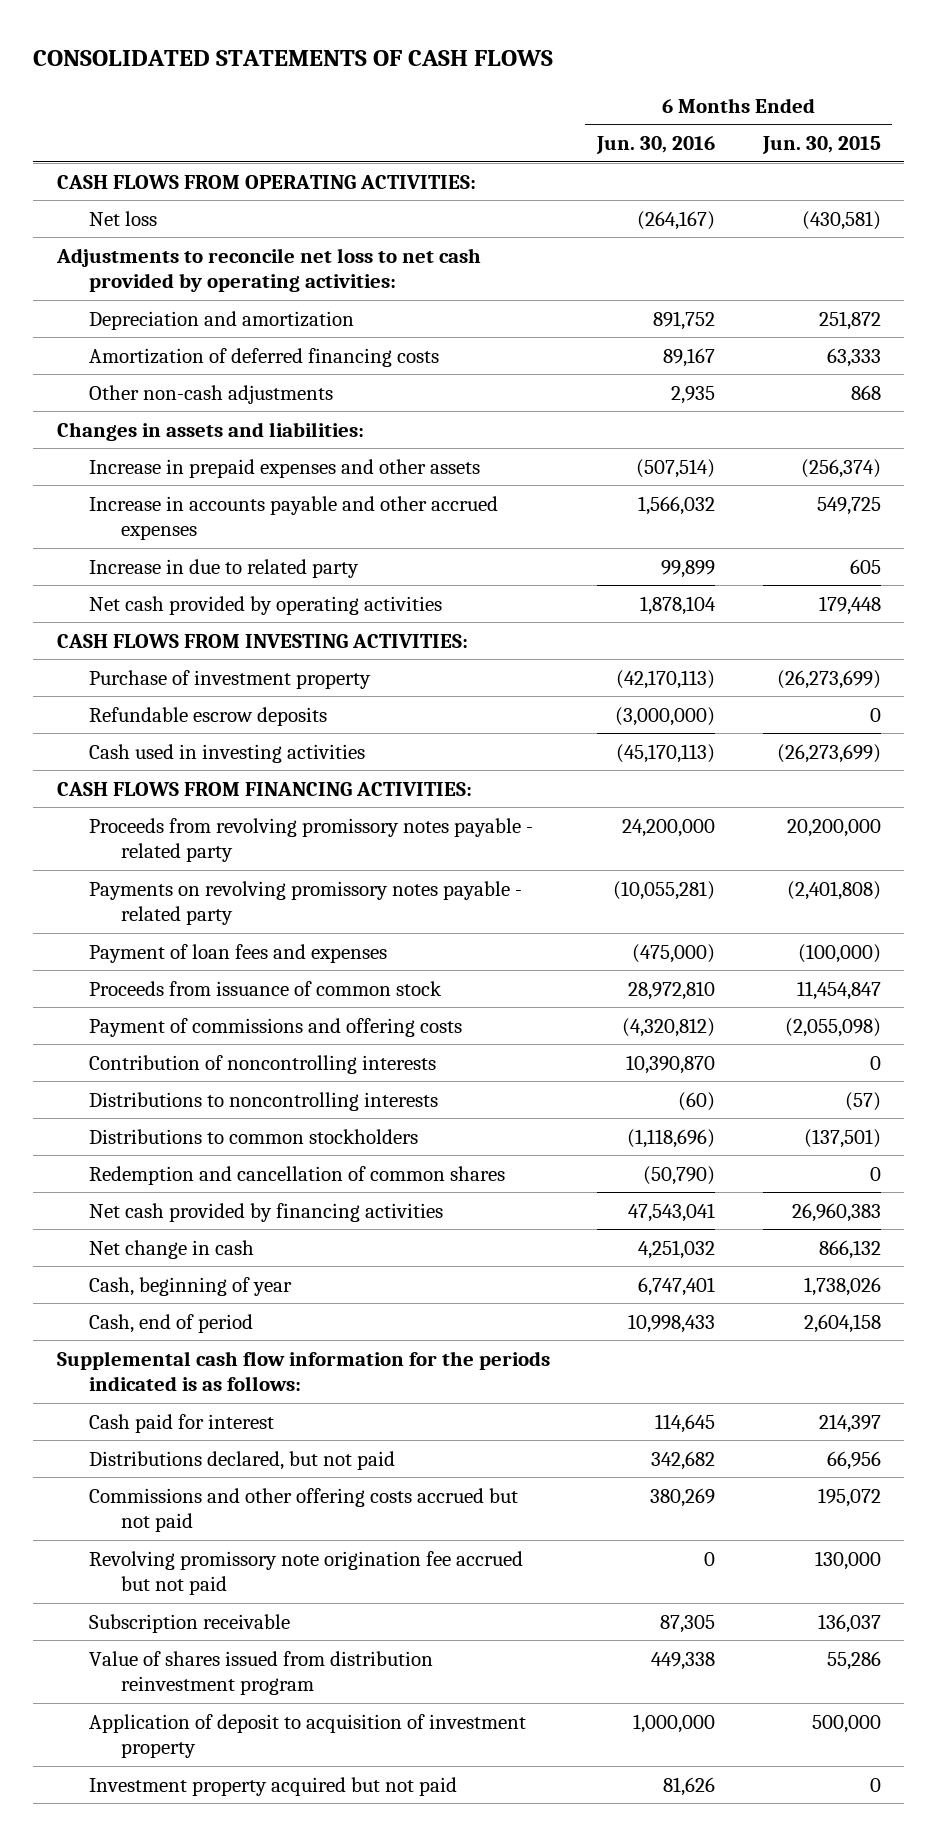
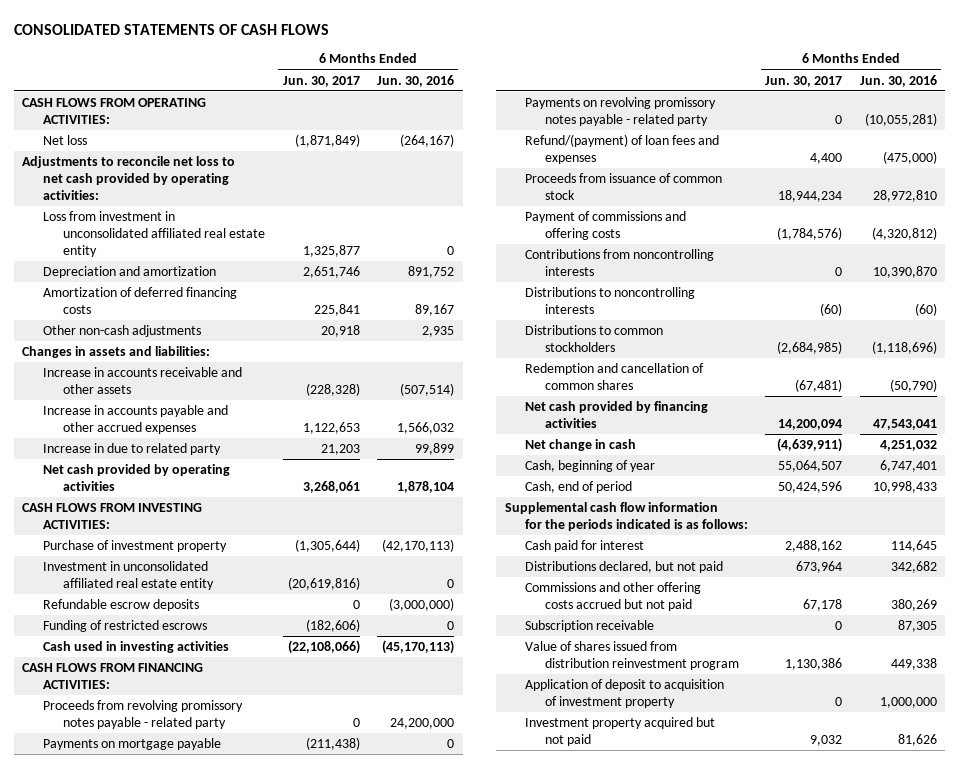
[761,136,881,155] Jun. 30, 2015 -> none
none -> [282,75,360,87] Jun. 30, 2017
none -> [42,211,265,257] Loss from investment in unconsolidated affiliated real estate entity
[88,458,480,478] Increase in prepaid expenses and other assets -> [42,367,242,394] Increase in accounts receivable and other assets
none -> [42,561,214,590] Investment in unconsolidated affiliated real estate entity
none -> [42,620,207,633] Funding of restricted escrows
none -> [42,738,221,751] Payments on mortgage payable
[88,943,387,963] Payment of loan fees and expenses -> [525,134,720,164] Refund/(payment) of loan fees and expenses
[88,1054,436,1074] Contribution of noncontrolling interests -> [525,249,715,276] Contributions from noncontrolling interests
[88,1550,523,1596] Revolving promissory note origination fee accrued but not paid -> none

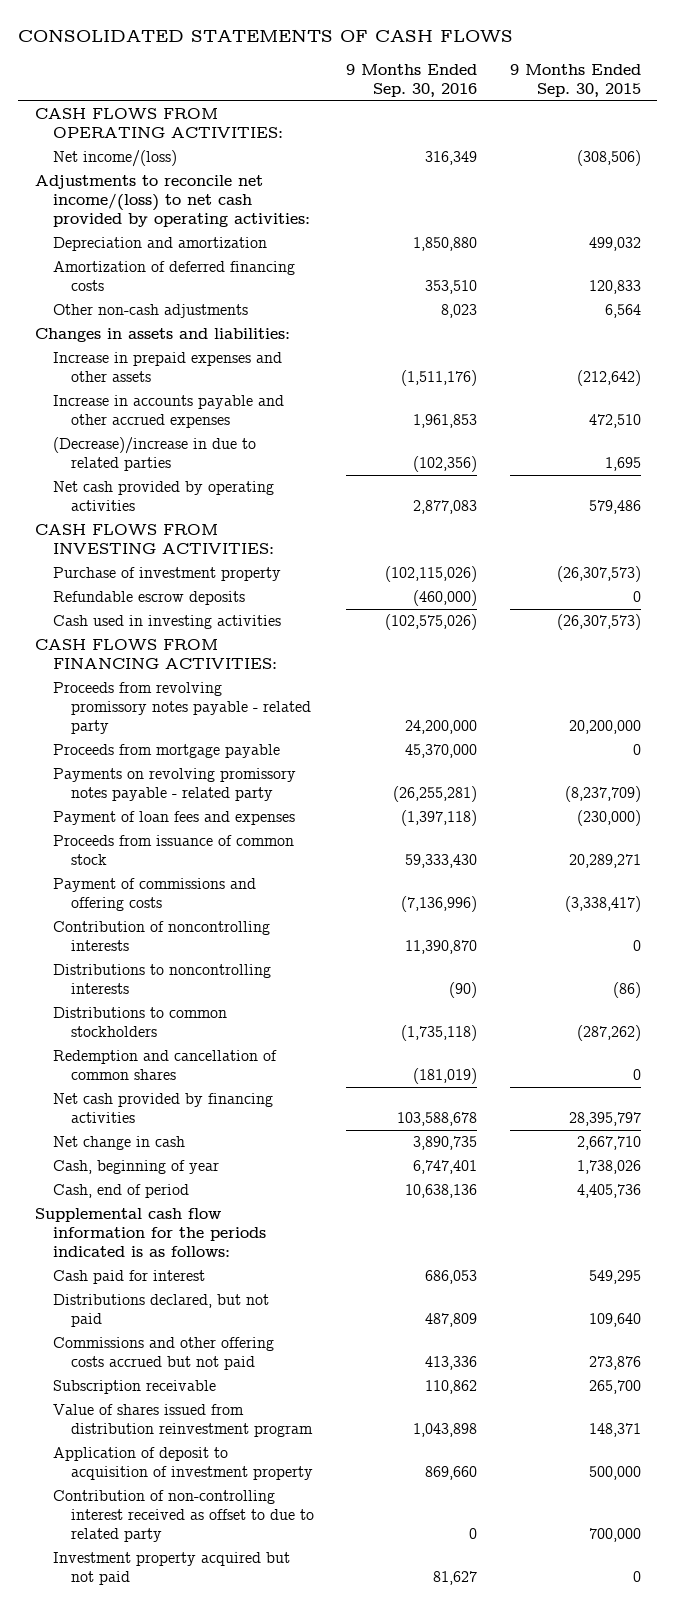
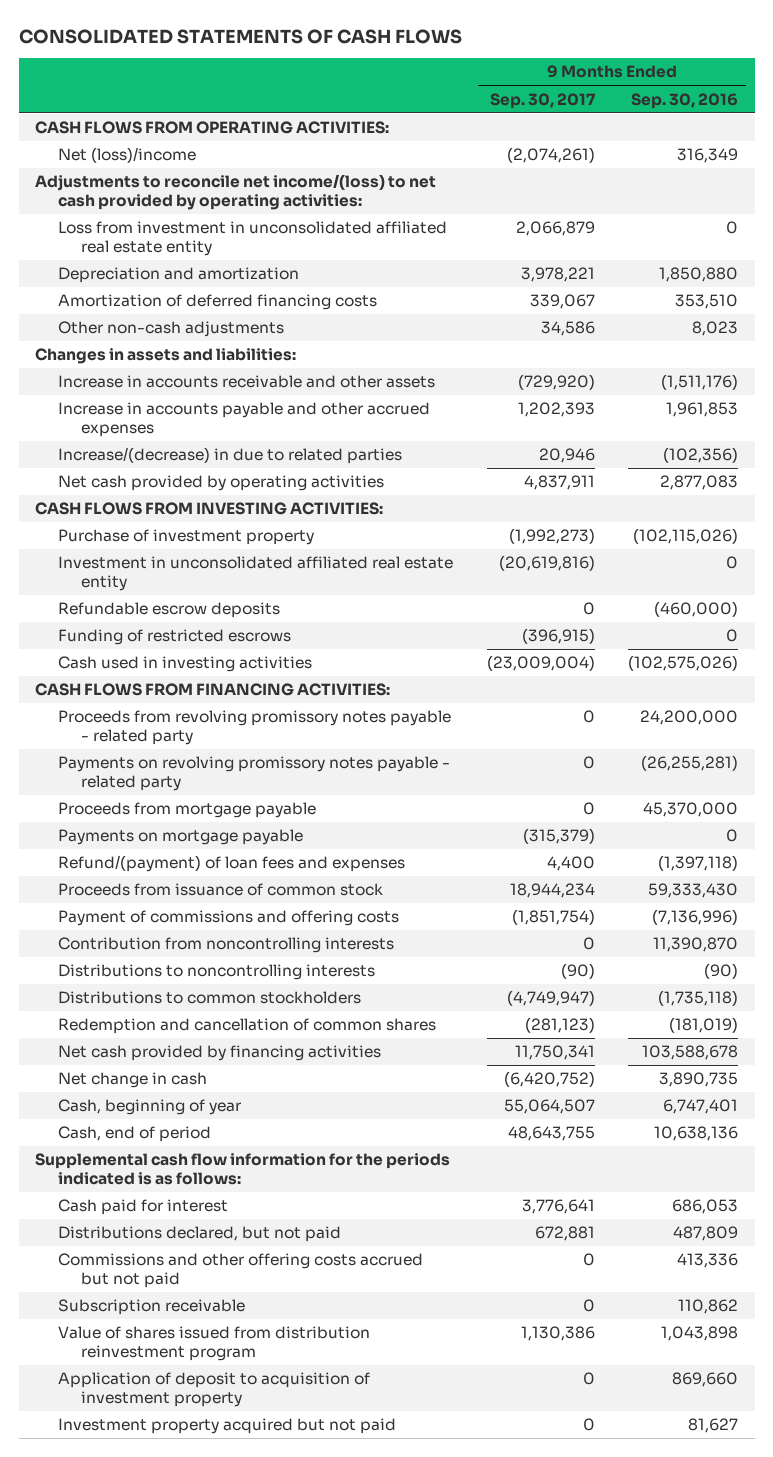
[509,63,641,97] 9 Months Ended Sep. 30, 2015 -> none
none -> [489,92,596,109] Sep. 30, 2017
[52,150,177,168] Net income/(loss) -> [58,147,197,164] Net (loss)/income
none -> [58,221,448,257] Loss from investment in unconsolidated affiliated real estate entity
[52,352,282,383] Increase in prepaid expenses and other assets -> [58,375,436,389] Increase in accounts receivable and other assets
[52,437,256,472] (Decrease)/increase in due to related parties -> [58,447,403,465] Increase/(decrease) in due to related parties
none -> [58,556,454,592] Investment in unconsolidated affiliated real estate entity
none -> [58,629,292,646] Funding of restricted escrows
[52,744,280,759] Proceeds from mortgage payable -> [58,802,317,819] Proceeds from mortgage payable
none -> [58,829,304,846] Payments on mortgage payable
[52,811,295,826] Payment of loan fees and expenses -> [58,855,406,873] Refund/(payment) of loan fees and expenses
[52,921,270,952] Contribution of noncontrolling interests -> [58,937,395,954] Contribution from noncontrolling interests
[52,1490,314,1543] Contribution of non-controlling interest received as offset to due to related party -> none

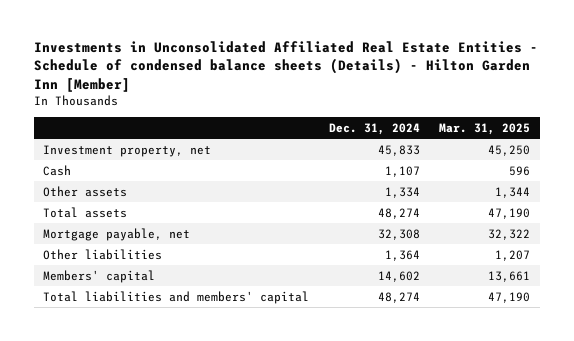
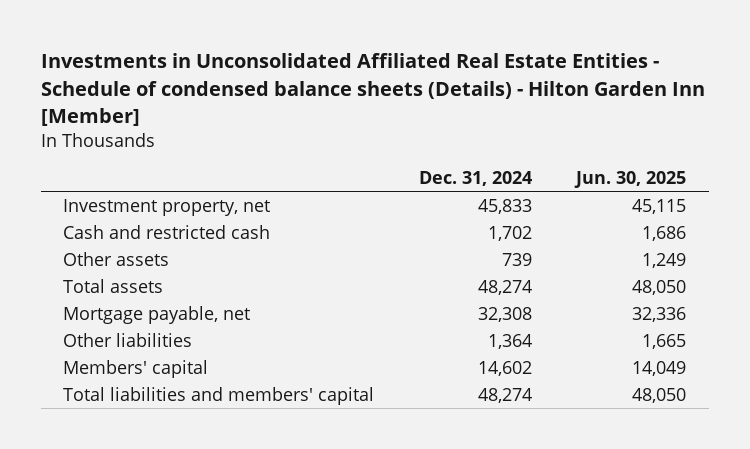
[439,122,531,135] Mar. 31, 2025 -> none
none -> [574,170,687,188] Jun. 30, 2025
[43,164,72,176] Cash -> [63,224,271,239] Cash and restricted cash
[384,165,420,177] 1,107 -> [487,225,532,241] 1,702
[384,186,420,198] 1,334 -> [501,252,532,266] 739

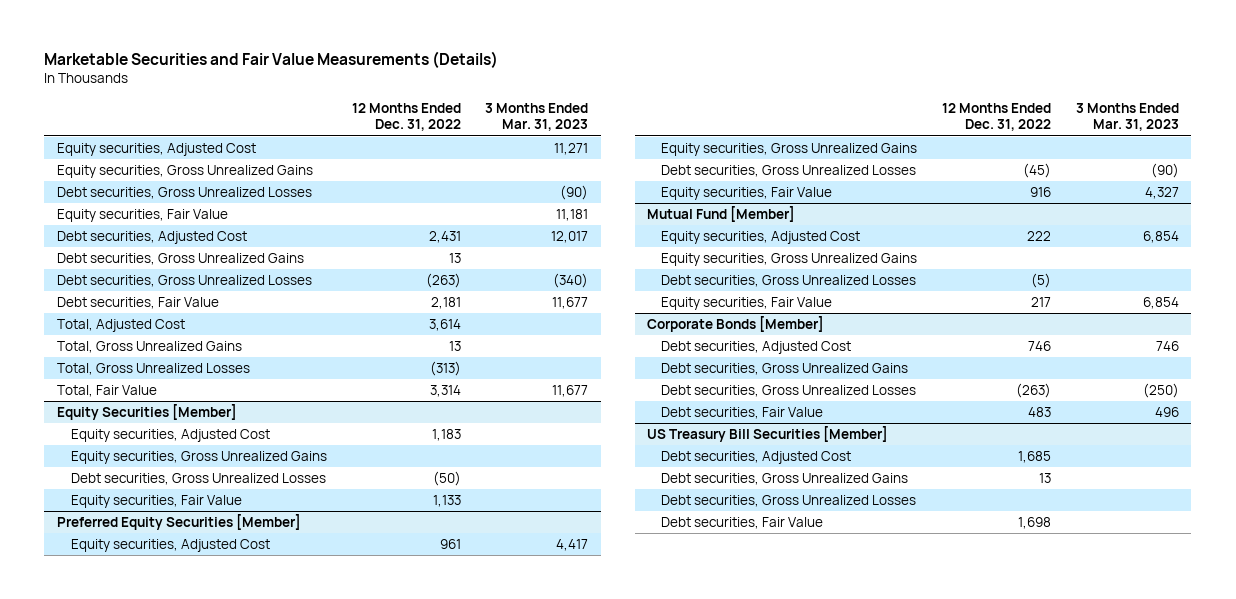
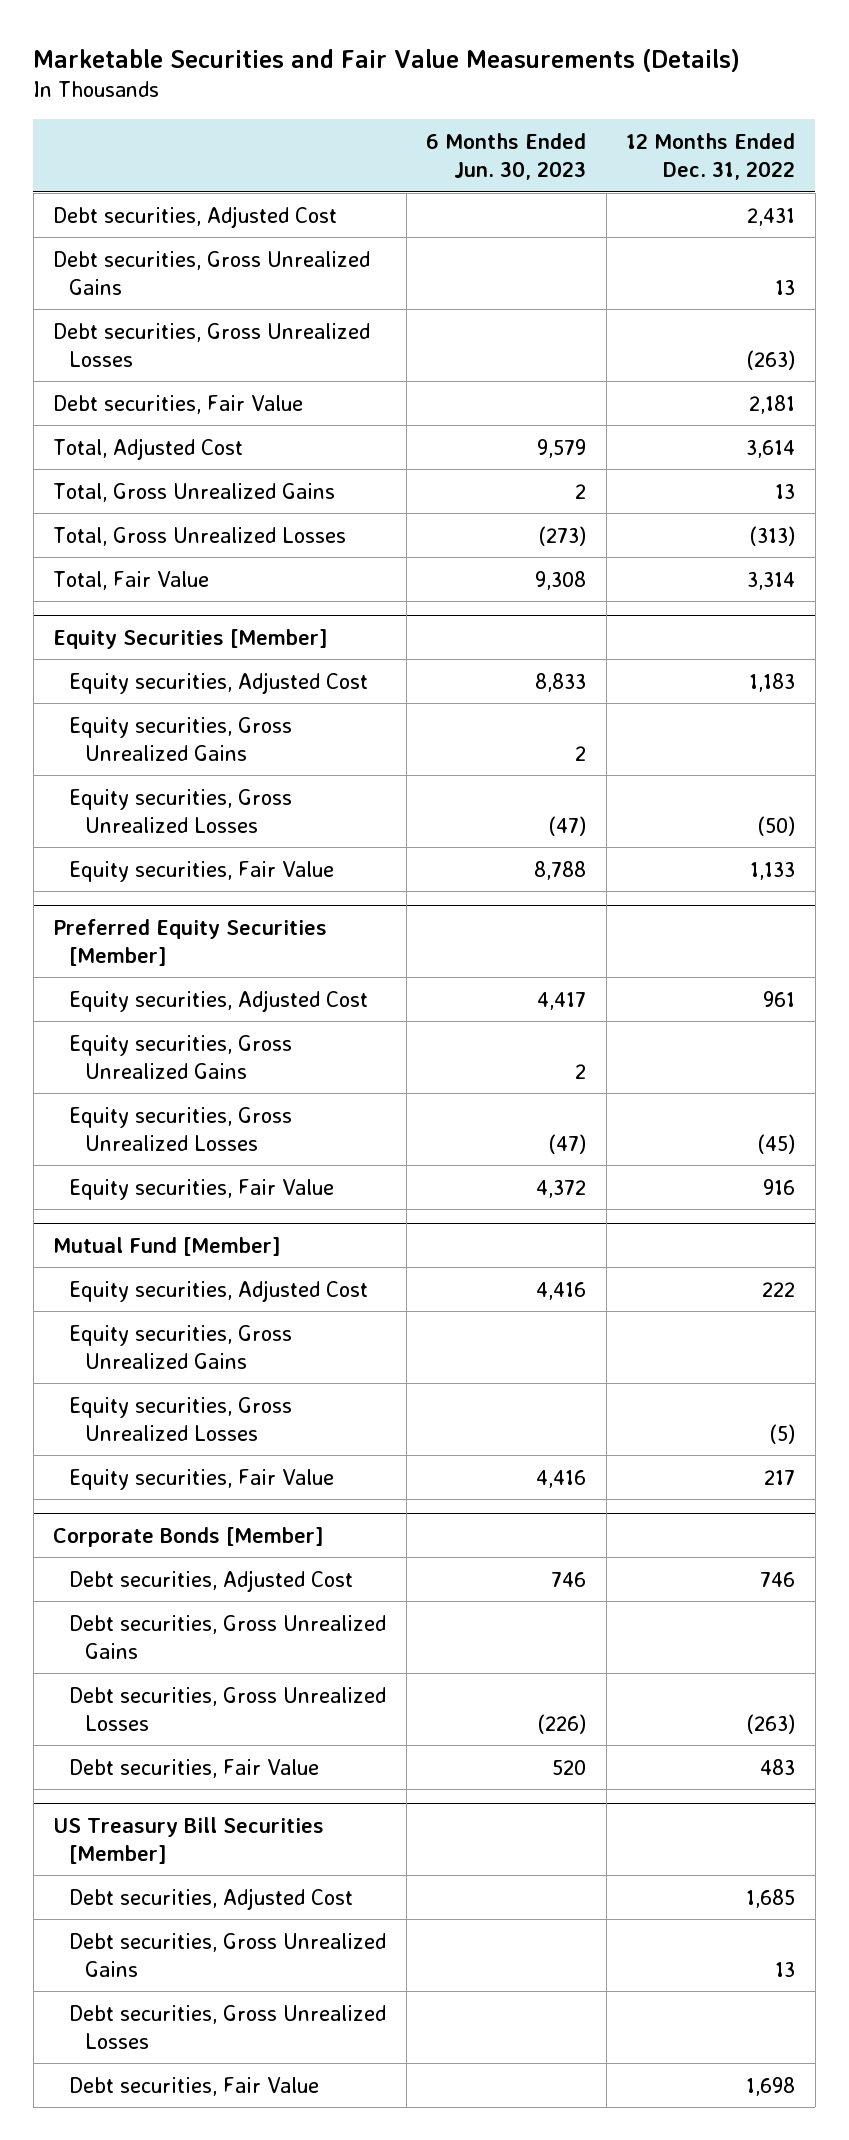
[485,103,589,132] 3 Months Ended Mar. 31, 2023 -> none
none -> [426,133,587,181] 6 Months Ended Jun. 30, 2023
[56,143,256,157] Equity securities, Adjusted Cost -> none
[56,165,313,179] Equity securities, Gross Unrealized Gains -> none
[56,187,312,200] Debt securities, Gross Unrealized Losses -> none
[56,209,228,223] Equity securities, Fair Value -> none
[70,473,326,486] Debt securities, Gross Unrealized Losses -> [69,788,293,833] Equity securities, Gross Unrealized Losses
[661,165,917,178] Debt securities, Gross Unrealized Losses -> [69,1106,293,1151] Equity securities, Gross Unrealized Losses
[661,275,917,288] Debt securities, Gross Unrealized Losses -> [69,1396,293,1441] Equity securities, Gross Unrealized Losses

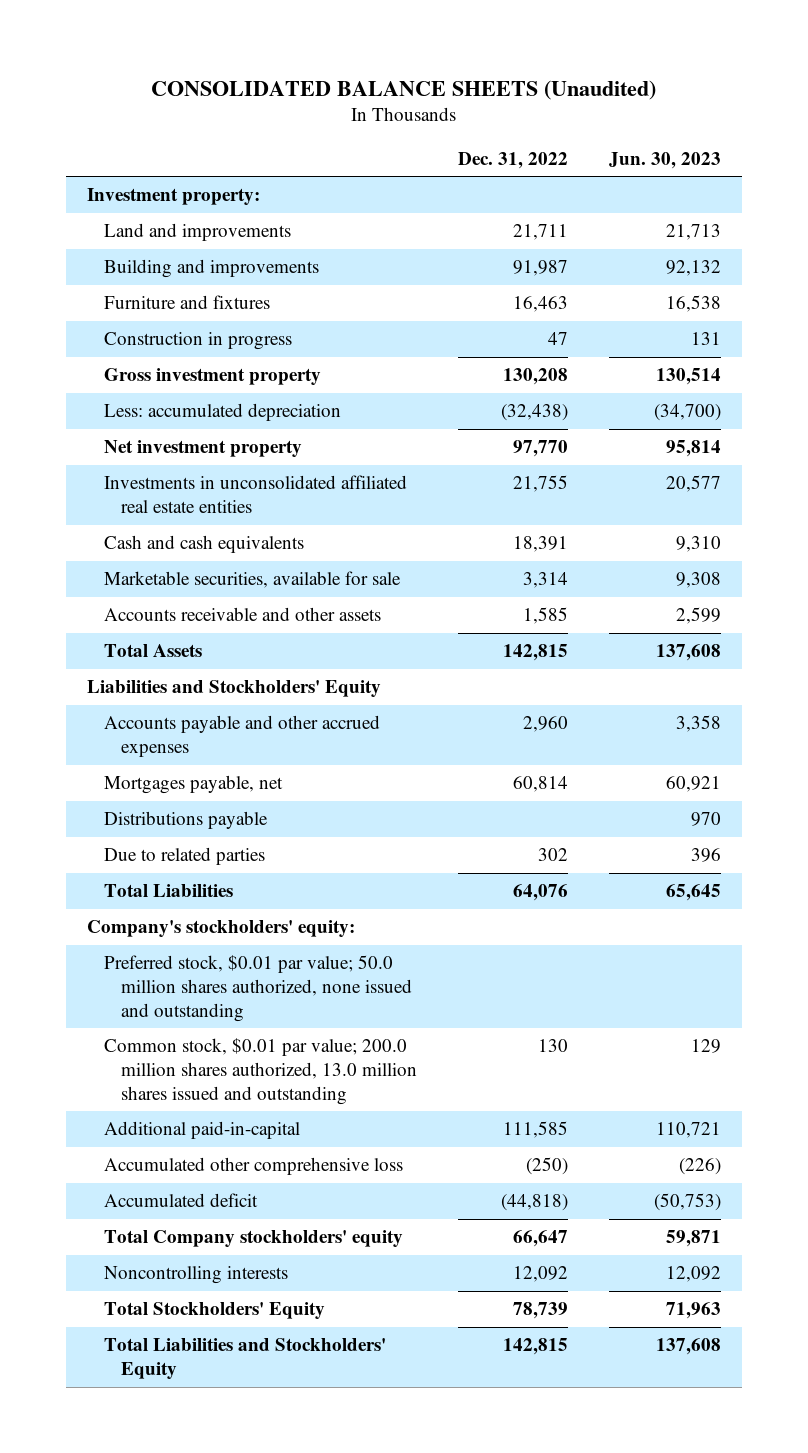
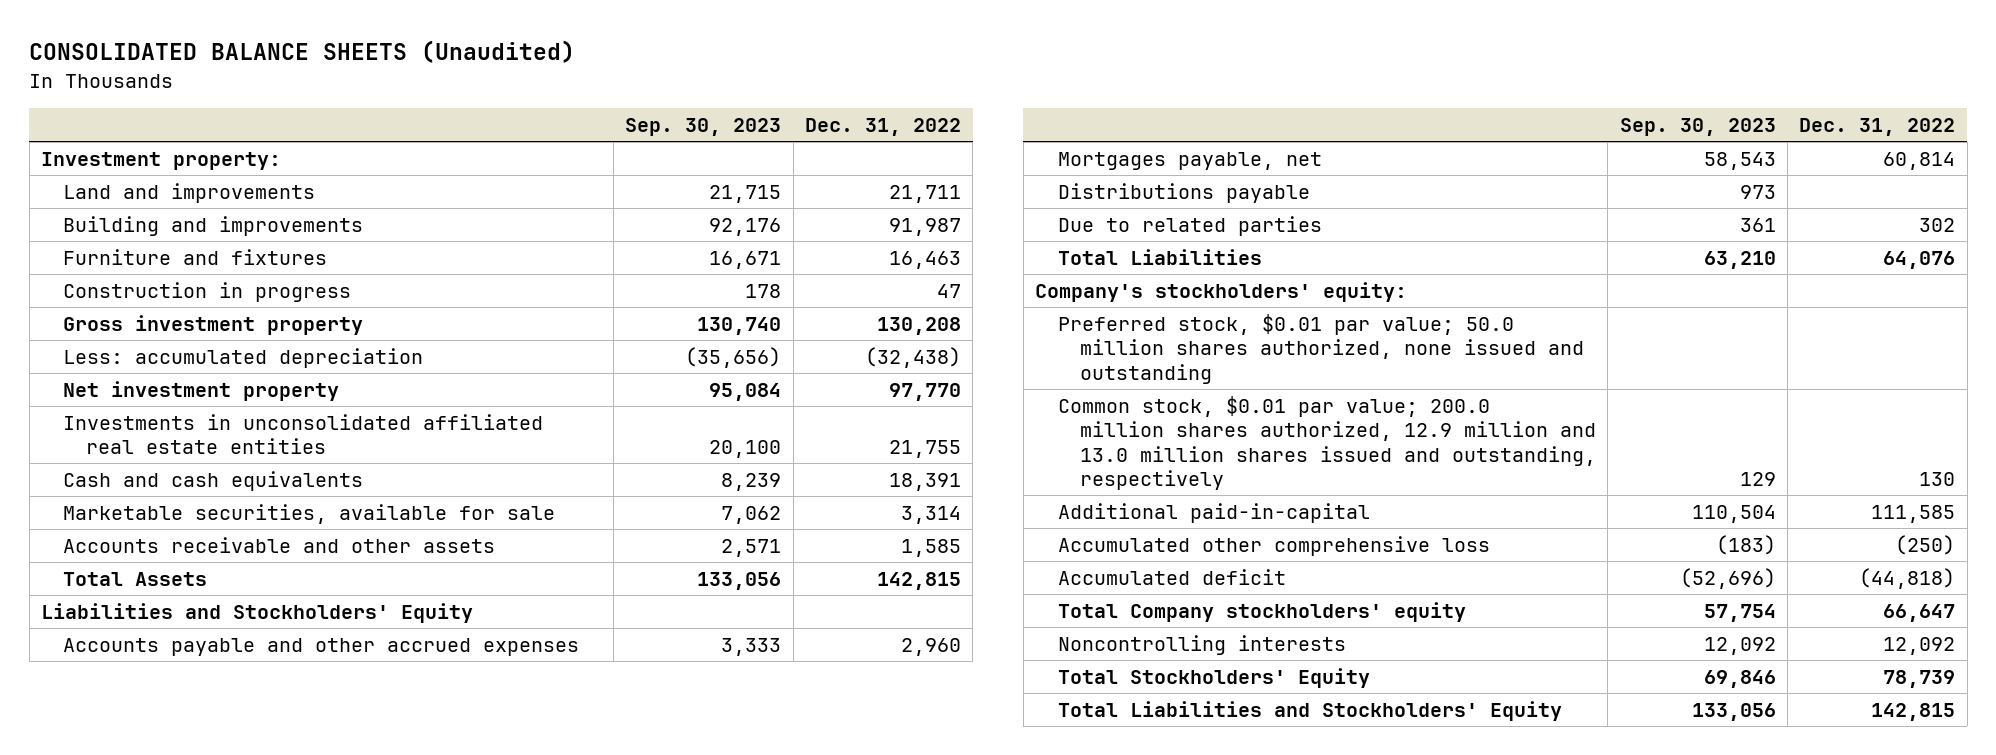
[609,151,722,169] Jun. 30, 2023 -> none
none -> [625,117,782,136] Sep. 30, 2023
[103,1038,417,1105] Common stock, $0.01 par value; 200.0 million shares authorized, 13.0 million shares issued and outstanding -> [1057,395,1596,490] Common stock, $0.01 par value; 200.0 million shares authorized, 12.9 million and 13.0 million shares issued and outstanding, respectively

